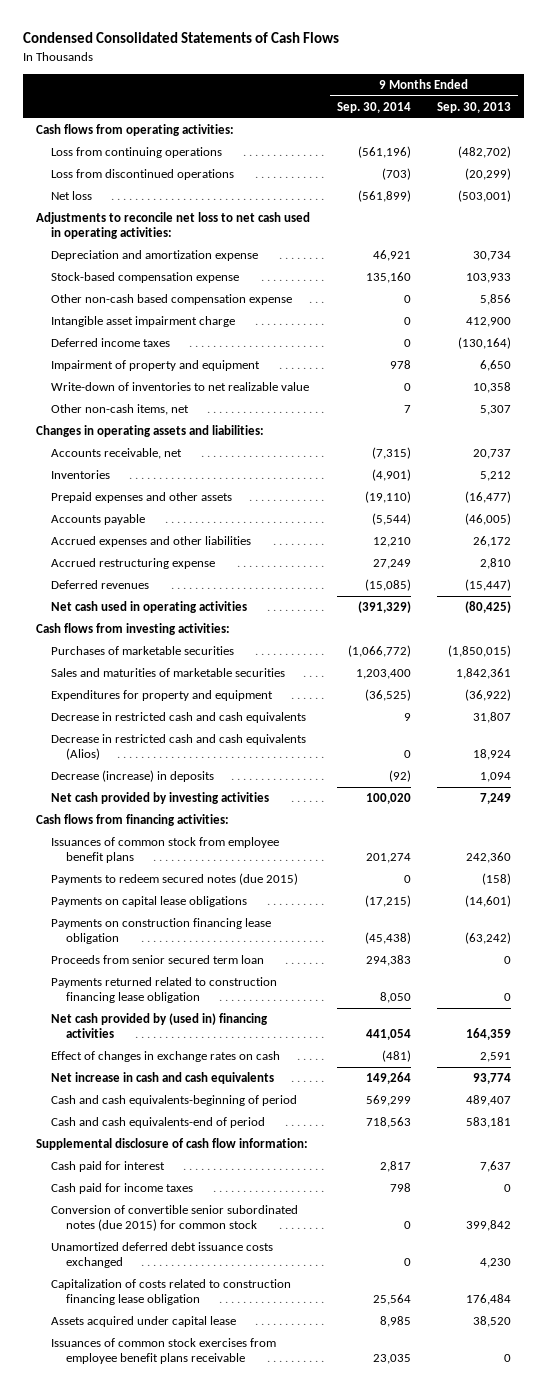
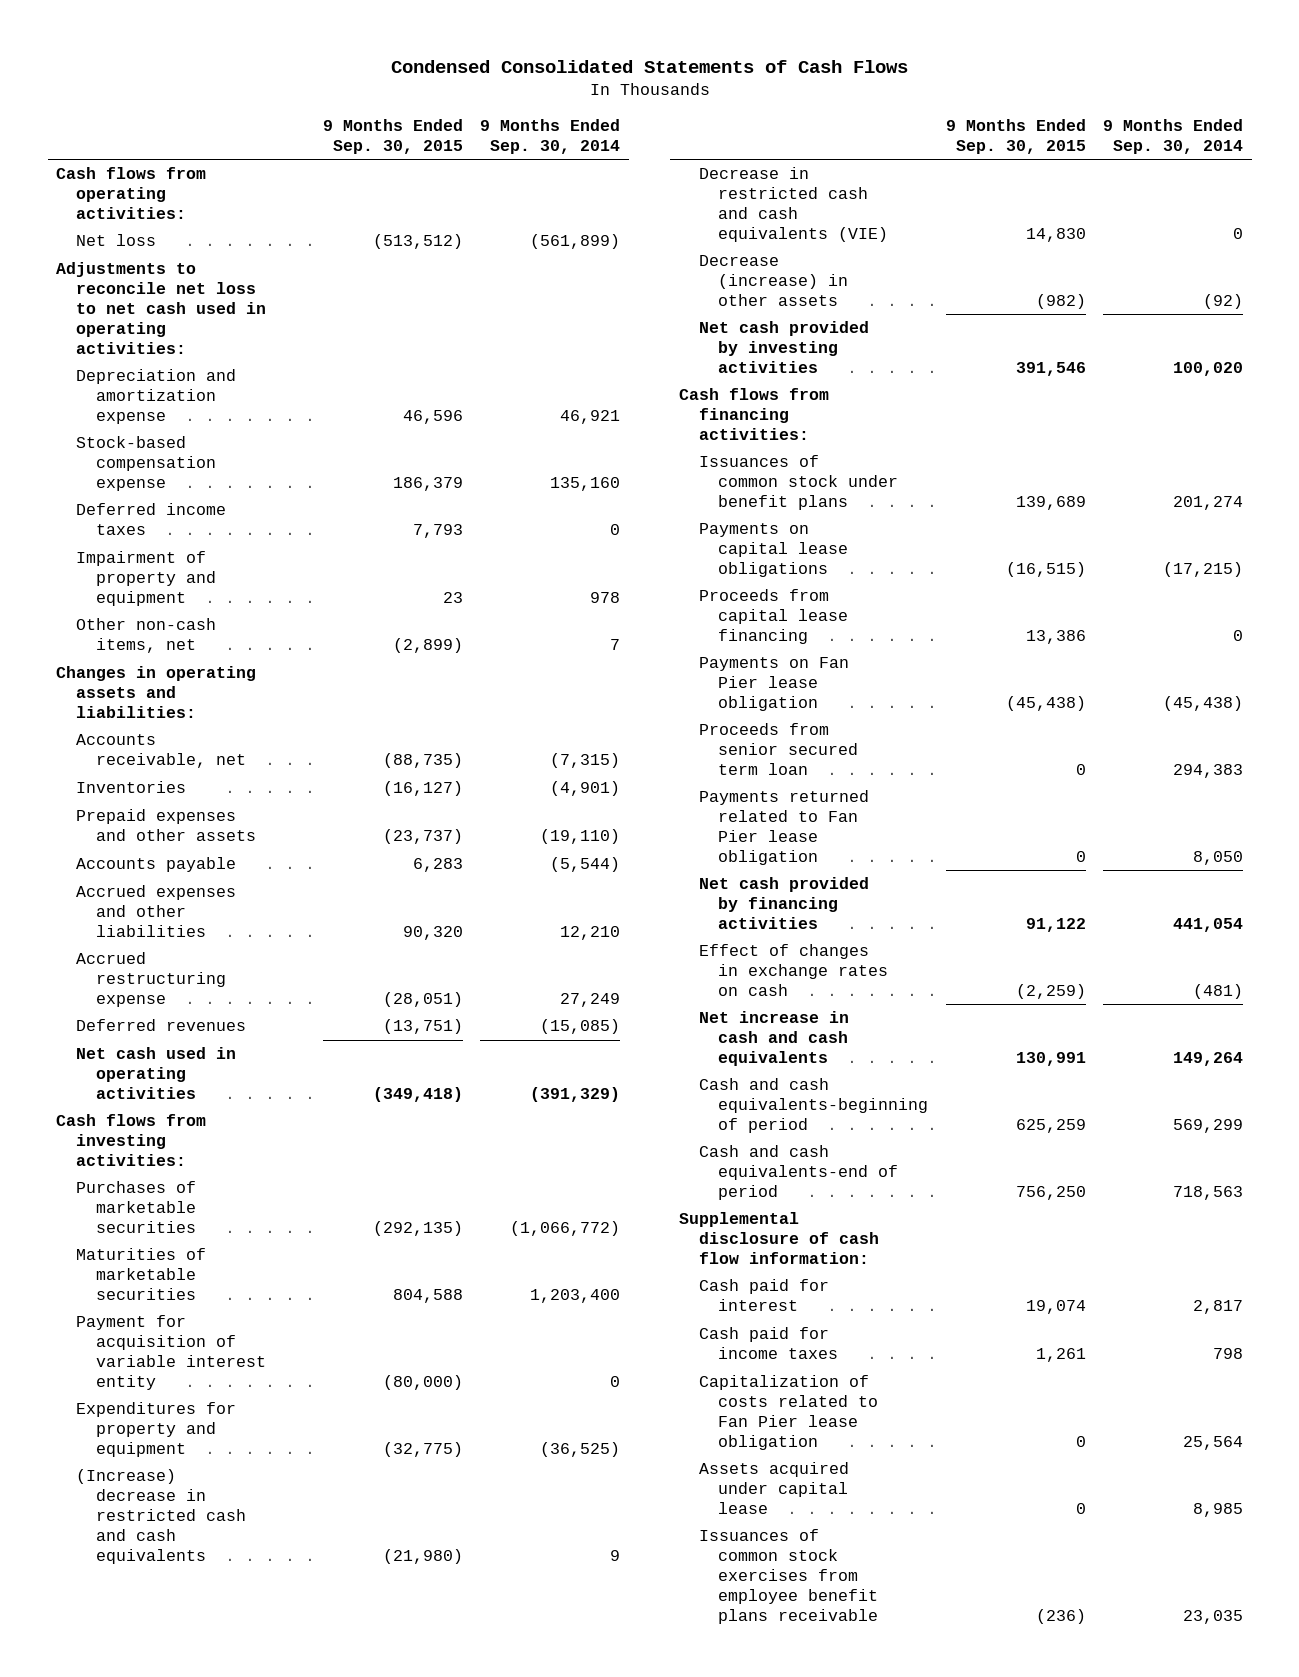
[437,101,512,113] Sep. 30, 2013 -> none
none -> [323,118,464,154] 9 Months Ended Sep. 30, 2015
[51,147,223,159] Loss from continuing operations -> none
[51,169,235,181] Loss from discontinued operations -> none
[51,294,293,306] Other non-cash based compensation expense -> none
[51,316,236,328] Intangible asset impairment charge -> none
[51,382,310,392] Write-down of inventories to net realizable value -> none
[51,668,286,678] Sales and maturities of marketable securities -> [76,1248,207,1300] Maturities of marketable securities
none -> [76,1315,266,1390] Payment for acquisition of variable interest entity
[51,712,307,724] Decrease in restricted cash and cash equivalents -> [76,1469,246,1564] (Increase) decrease in restricted cash and cash equivalents
[51,734,307,761] Decrease in restricted cash and cash equivalents (Alios) -> [698,167,889,242] Decrease in restricted cash and cash equivalents (VIE)
[51,770,215,783] Decrease (increase) in deposits -> [698,255,849,306] Decrease (increase) in other assets
[51,873,299,886] Payments to redeem secured notes (due 2015) -> none
[51,837,280,864] Issuances of common stock from employee benefit plans -> [698,455,899,510] Issuances of common stock under benefit plans
none -> [698,589,849,644] Proceeds from capital lease financing
[51,918,272,945] Payments on construction financing lease obligation -> [698,657,849,711] Payments on Fan Pier lease obligation
[51,977,278,1004] Payments returned related to construction financing lease obligation -> [698,790,869,865] Payments returned related to Fan Pier lease obligation
[51,1013,269,1039] Net cash provided by (used in) financing activities -> [698,877,869,929] Net cash provided by financing activities
[51,1205,299,1232] Conversion of convertible senior subordinated notes (due 2015) for common stock -> none
[51,1242,274,1269] Unamortized deferred debt issuance costs exchanged -> none
[51,1279,292,1306] Capitalization of costs related to construction financing lease obligation -> [698,1375,879,1450] Capitalization of costs related to Fan Pier lease obligation

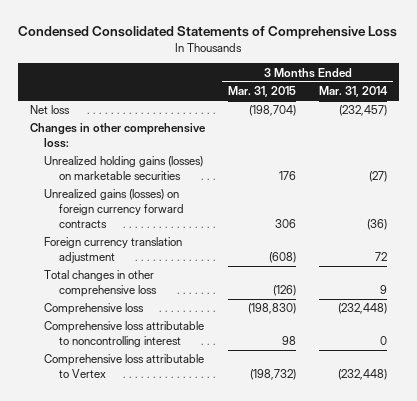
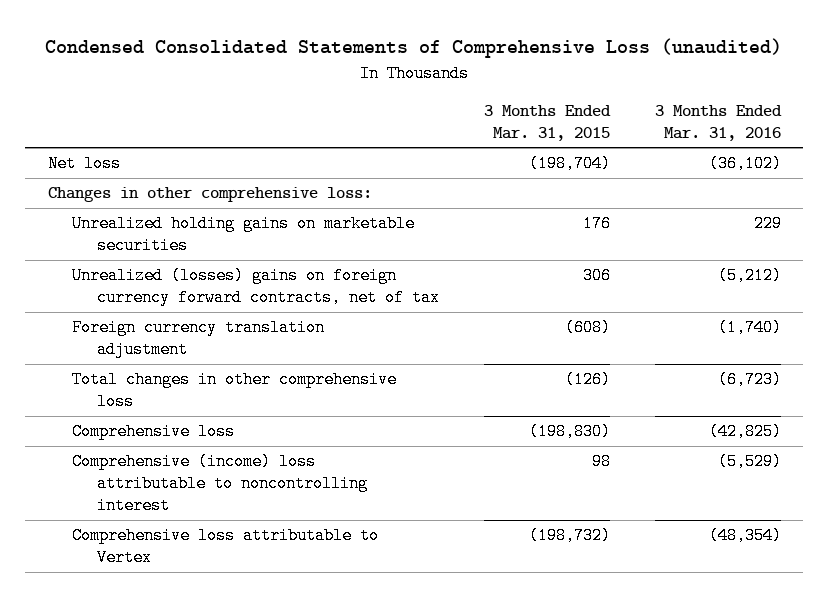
[18,26,398,40] Condensed Consolidated Statements of Comprehensive Loss -> [45,38,783,59] Condensed Consolidated Statements of Comprehensive Loss (unaudited)
[319,86,389,98] Mar. 31, 2014 -> none
none -> [654,104,782,141] 3 Months Ended Mar. 31, 2016
[44,156,204,181] Unrealized holding gains (losses) on marketable securities -> [72,215,416,255] Unrealized holding gains on marketable securities
[44,189,184,228] Unrealized gains (losses) on foreign currency forward contracts -> [72,267,440,307] Unrealized (losses) gains on foreign currency forward contracts, net of tax
[44,321,205,348] Comprehensive loss attributable to noncontrolling interest -> [72,453,368,515] Comprehensive (income) loss attributable to noncontrolling interest

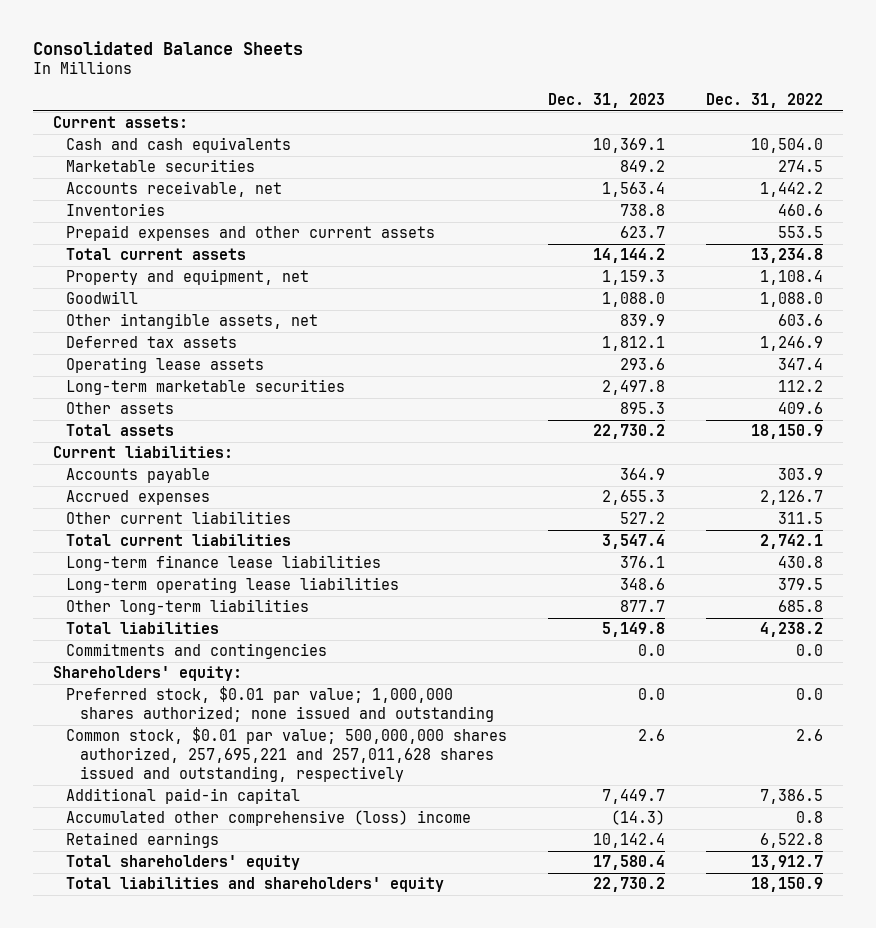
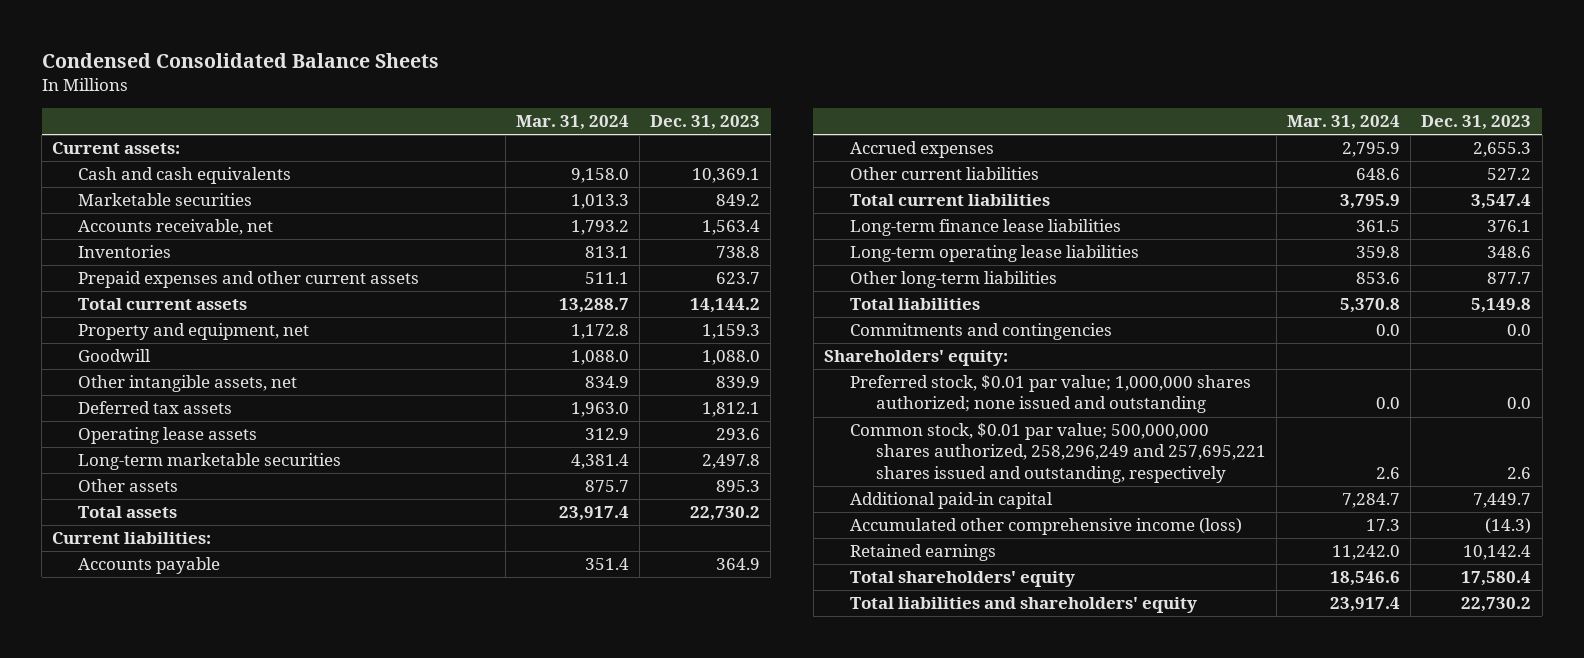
[32,40,303,55] Consolidated Balance Sheets -> [41,52,439,68] Condensed Consolidated Balance Sheets
[706,92,824,108] Dec. 31, 2022 -> none
none -> [515,115,629,131] Mar. 31, 2024
[66,727,508,782] Common stock, $0.01 par value; 500,000,000 shares authorized, 257,695,221 and 257,011,628 shares issued and outstanding, respectively -> [849,423,1267,483] Common stock, $0.01 par value; 500,000,000 shares authorized, 258,296,249 and 257,695,221 shares issued and outstanding, respectively
[66,810,472,827] Accumulated other comprehensive (loss) income -> [849,518,1242,536] Accumulated other comprehensive income (loss)

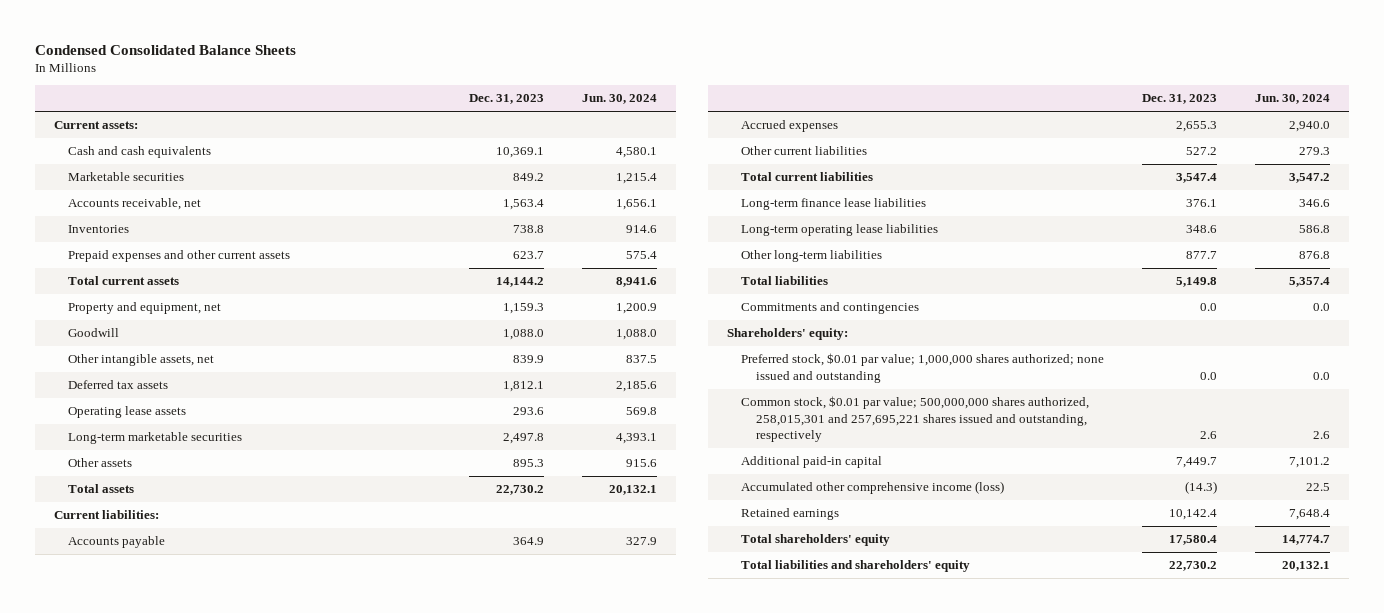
[515,115,629,131] Mar. 31, 2024 -> none
none -> [581,94,657,105] Jun. 30, 2024
[849,423,1267,483] Common stock, $0.01 par value; 500,000,000 shares authorized, 258,296,249 and 257,695,221 shares issued and outstanding, respectively -> [741,396,1090,442] Common stock, $0.01 par value; 500,000,000 shares authorized, 258,015,301 and 257,695,221 shares issued and outstanding, respectively

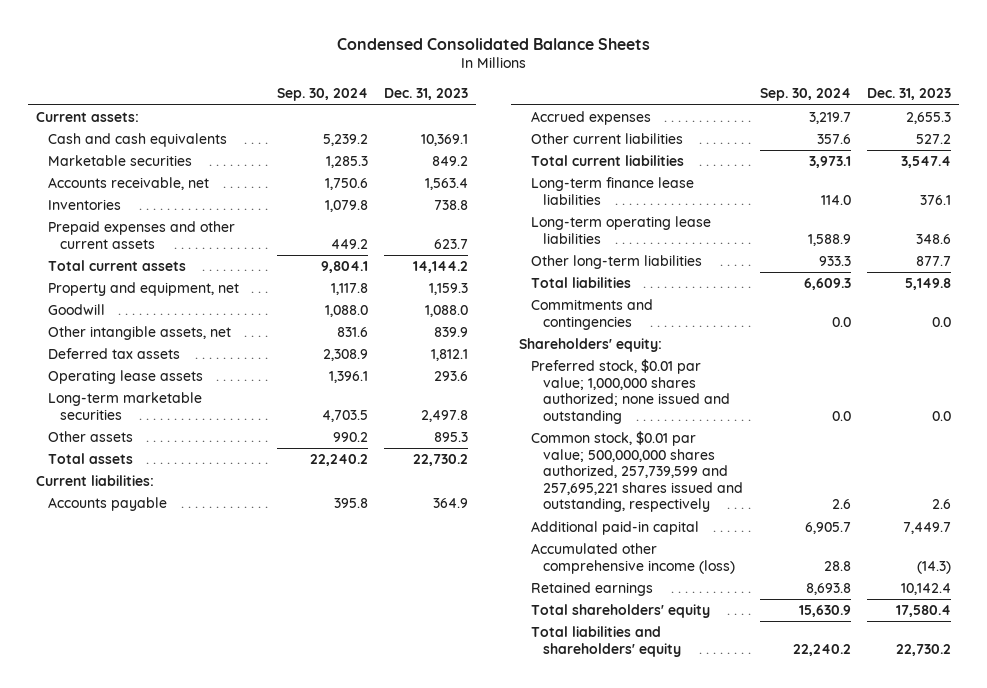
[581,94,657,105] Jun. 30, 2024 -> none
none -> [276,88,368,102] Sep. 30, 2024
[741,396,1090,442] Common stock, $0.01 par value; 500,000,000 shares authorized, 258,015,301 and 257,695,221 shares issued and outstanding, respectively -> [531,431,744,513] Common stock, $0.01 par value; 500,000,000 shares authorized, 257,739,599 and 257,695,221 shares issued and outstanding, respectively

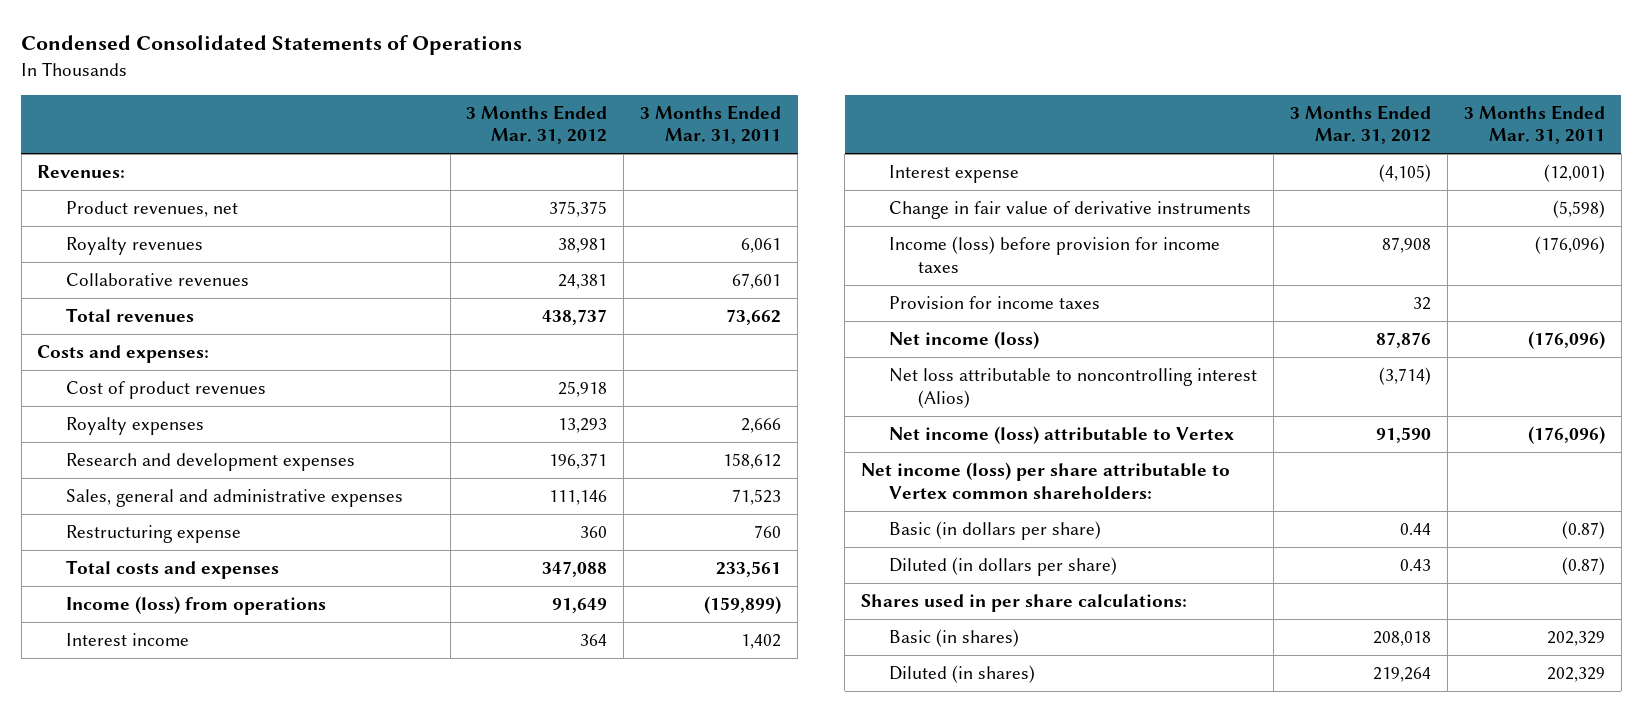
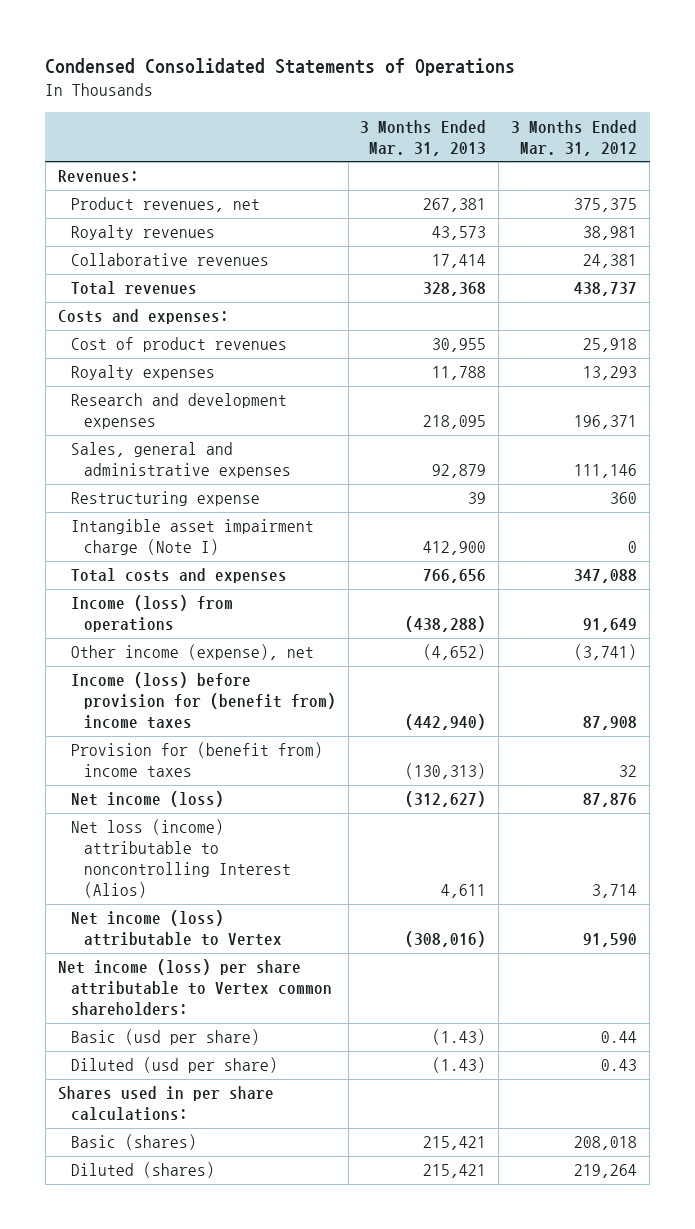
[640,104,782,145] 3 Months Ended Mar. 31, 2011 -> none
none -> [360,119,487,156] 3 Months Ended Mar. 31, 2013
none -> [70,519,314,556] Intangible asset impairment charge (Note I)
[65,633,189,647] Interest income -> none
[889,165,1020,184] Interest expense -> none
[889,201,1252,220] Change in fair value of derivative instruments -> none
none -> [70,644,314,661] Other income (expense), net
[889,236,1221,273] Income (loss) before provision for income taxes -> [70,672,336,730] Income (loss) before provision for (benefit from) income taxes
[889,296,1101,310] Provision for income taxes -> [70,742,323,778] Provision for (benefit from) income taxes
[889,368,1258,408] Net loss attributable to noncontrolling interest (Alios) -> [70,819,291,899] Net loss (income) attributable to noncontrolling Interest (Alios)
[1379,367,1432,386] (3,714) -> [592,884,638,899] 3,714
[889,521,1102,541] Basic (in dollars per share) -> [70,1029,260,1046] Basic (usd per share)
[889,557,1118,577] Diluted (in dollars per share) -> [70,1057,278,1074] Diluted (usd per share)
[889,629,1020,648] Basic (in shares) -> [70,1134,197,1151] Basic (shares)
[889,665,1036,684] Diluted (in shares) -> [70,1162,215,1179] Diluted (shares)

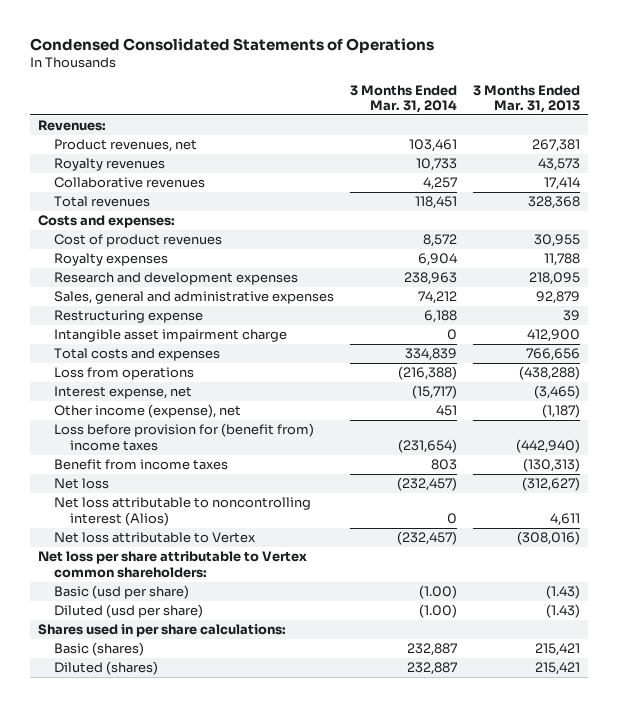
[511,119,638,156] 3 Months Ended Mar. 31, 2012 -> none
none -> [350,84,458,113] 3 Months Ended Mar. 31, 2014
[70,519,314,556] Intangible asset impairment charge (Note I) -> [54,329,288,343] Intangible asset impairment charge
[70,595,233,633] Income (loss) from operations -> [54,367,195,381] Loss from operations
none -> [54,386,193,400] Interest expense, net
[423,644,487,661] (4,652) -> [542,404,581,419] (1,187)
[70,672,336,730] Income (loss) before provision for (benefit from) income taxes -> [54,423,315,451] Loss before provision for (benefit from) income taxes
[70,742,323,778] Provision for (benefit from) income taxes -> [54,459,229,471] Benefit from income taxes
[70,791,224,808] Net income (loss) -> [54,478,110,490] Net loss
[70,819,291,899] Net loss (income) attributable to noncontrolling Interest (Alios) -> [54,497,312,526] Net loss attributable to noncontrolling interest (Alios)
[70,910,282,947] Net income (loss) attributable to Vertex -> [54,532,257,544] Net loss attributable to Vertex
[57,959,332,1016] Net income (loss) per share attributable to Vertex common shareholders: -> [37,551,307,578] Net loss per share attributable to Vertex common shareholders:

